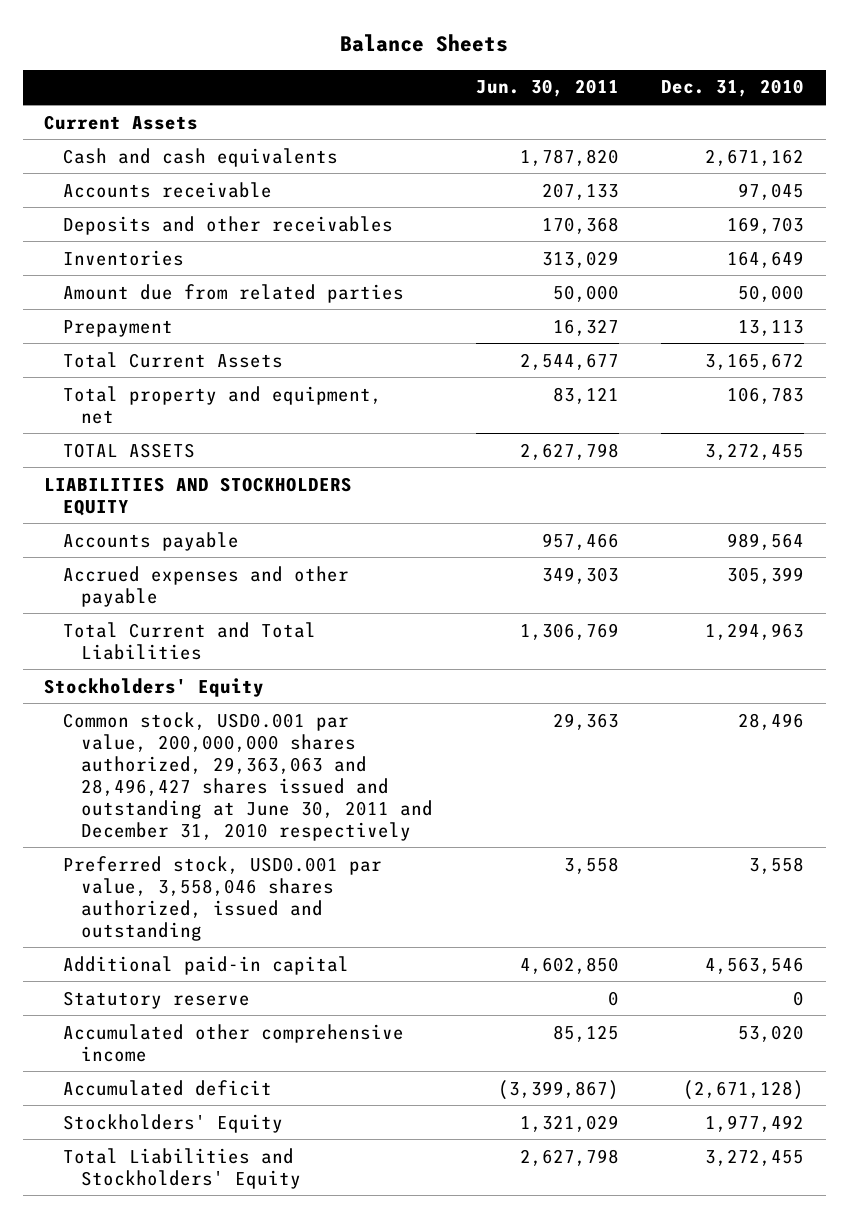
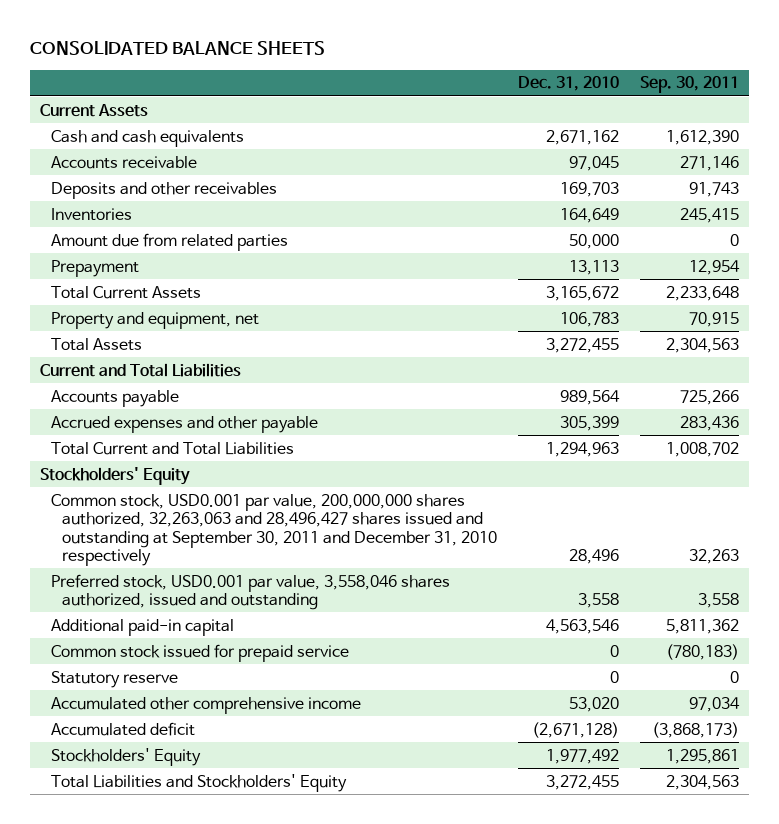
[340,34,509,53] Balance Sheets -> [29,41,325,56] CONSOLIDATED BALANCE SHEETS
[475,79,619,98] Jun. 30, 2011 -> none
none -> [639,76,739,94] Sep. 30, 2011
[43,476,352,516] LIABILITIES AND STOCKHOLDERS EQUITY -> none
[62,385,382,424] Total property and equipment, net -> [51,311,260,329] Property and equipment, net
[62,442,195,458] TOTAL ASSETS -> [51,337,143,351] Total Assets
none -> [40,362,242,377] Current and Total Liabilities
[62,711,434,841] Common stock, USD0.001 par value, 200,000,000 shares authorized, 29,363,063 and 28,496,427 shares issued and outstanding at June 30, 2011 and December 31, 2010 respectively -> [51,493,498,566] Common stock, USD0.001 par value, 200,000,000 shares authorized, 32,263,063 and 28,496,427 shares issued and outstanding at September 30, 2011 and December 31, 2010 respectively
none -> [51,643,350,662] Common stock issued for prepaid service

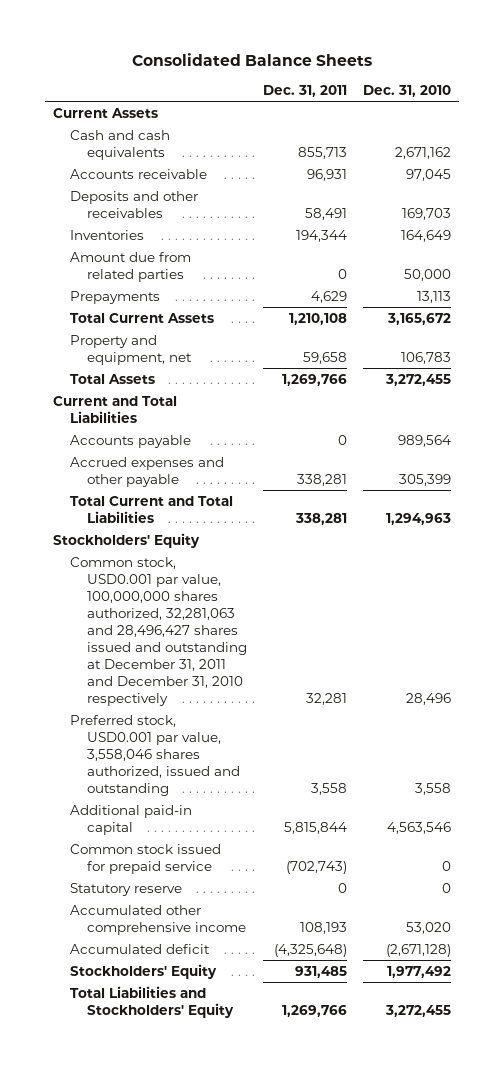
[29,41,325,56] CONSOLIDATED BALANCE SHEETS -> [132,52,373,66] Consolidated Balance Sheets
[639,76,739,94] Sep. 30, 2011 -> none
none -> [262,85,347,98] Dec. 31, 2011
[51,259,140,277] Prepayment -> [69,290,160,304] Prepayments
[51,493,498,566] Common stock, USD0.001 par value, 200,000,000 shares authorized, 32,263,063 and 28,496,427 shares issued and outstanding at September 30, 2011 and December 31, 2010 respectively -> [69,556,247,706] Common stock, USD0.001 par value, 100,000,000 shares authorized, 32,281,063 and 28,496,427 shares issued and outstanding at December 31, 2011 and December 31, 2010 respectively

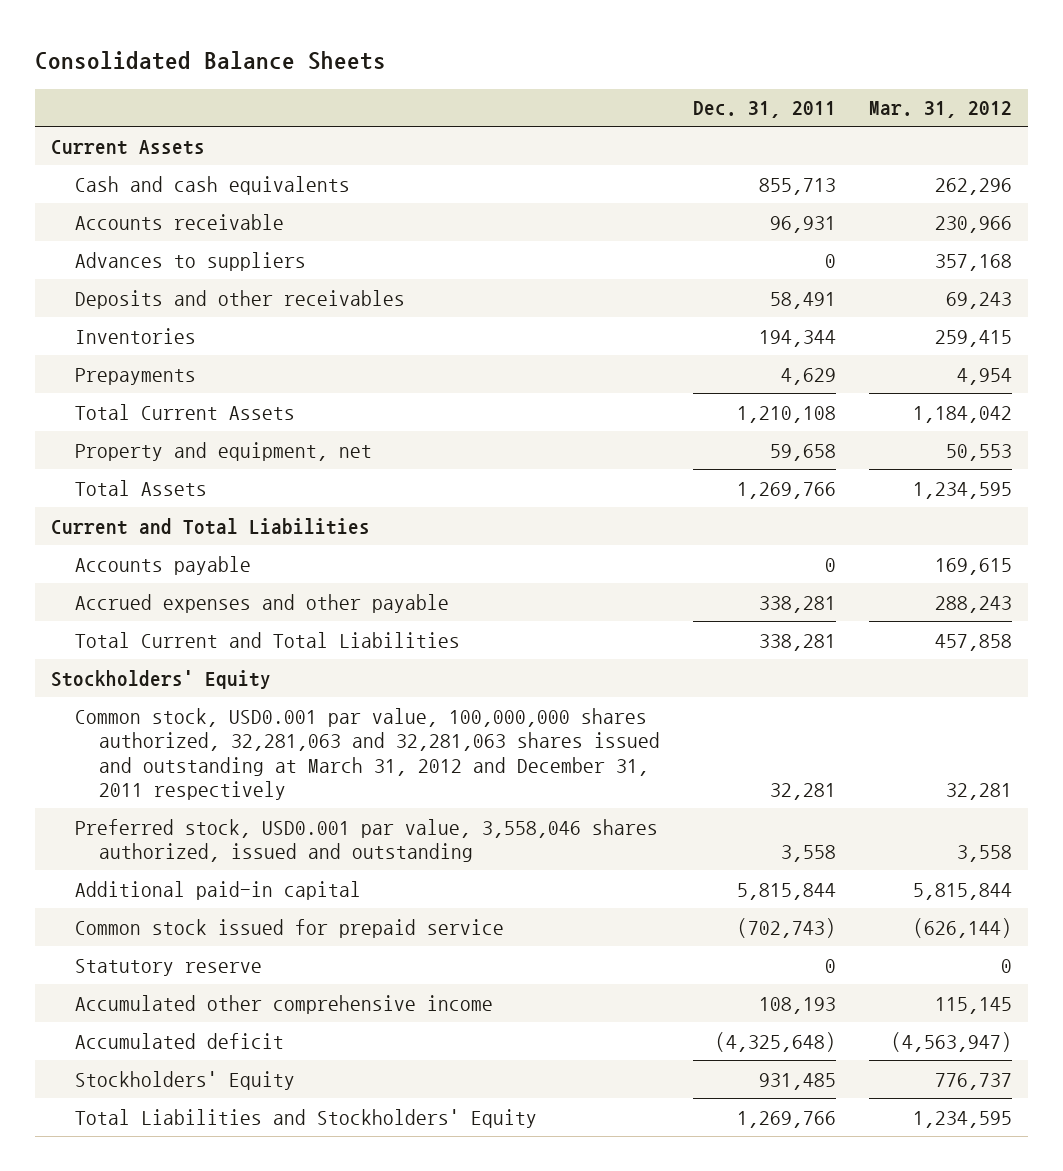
[363,85,452,98] Dec. 31, 2010 -> none
none -> [868,101,1012,119] Mar. 31, 2012
none -> [75,251,307,271] Advances to suppliers
[69,251,191,282] Amount due from related parties -> none
[69,556,247,706] Common stock, USD0.001 par value, 100,000,000 shares authorized, 32,281,063 and 28,496,427 shares issued and outstanding at December 31, 2011 and December 31, 2010 respectively -> [75,707,661,801] Common stock, USD0.001 par value, 100,000,000 shares authorized, 32,281,063 and 32,281,063 shares issued and outstanding at March 31, 2012 and December 31, 2011 respectively

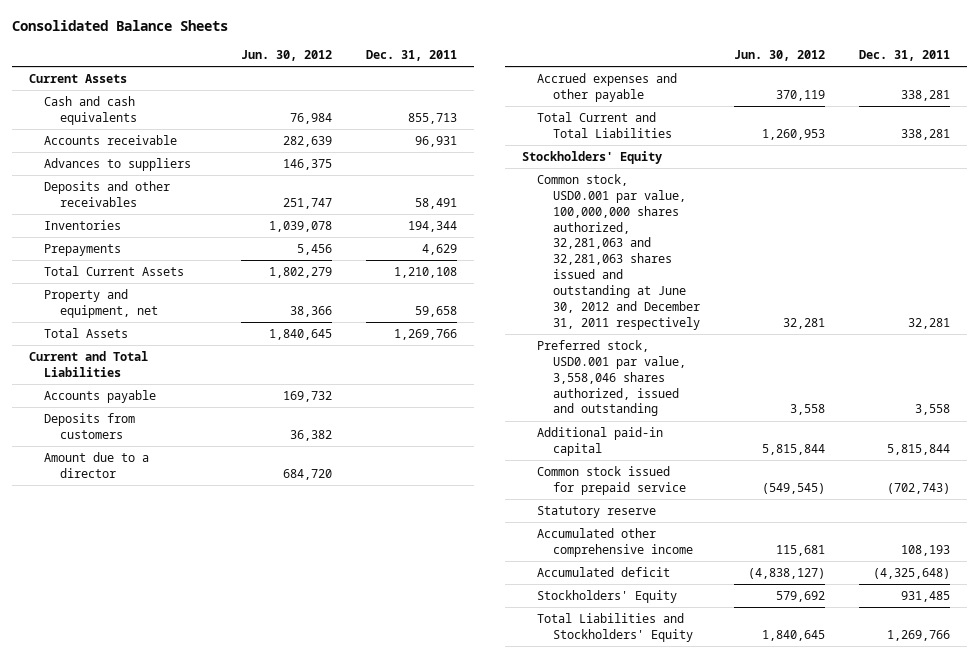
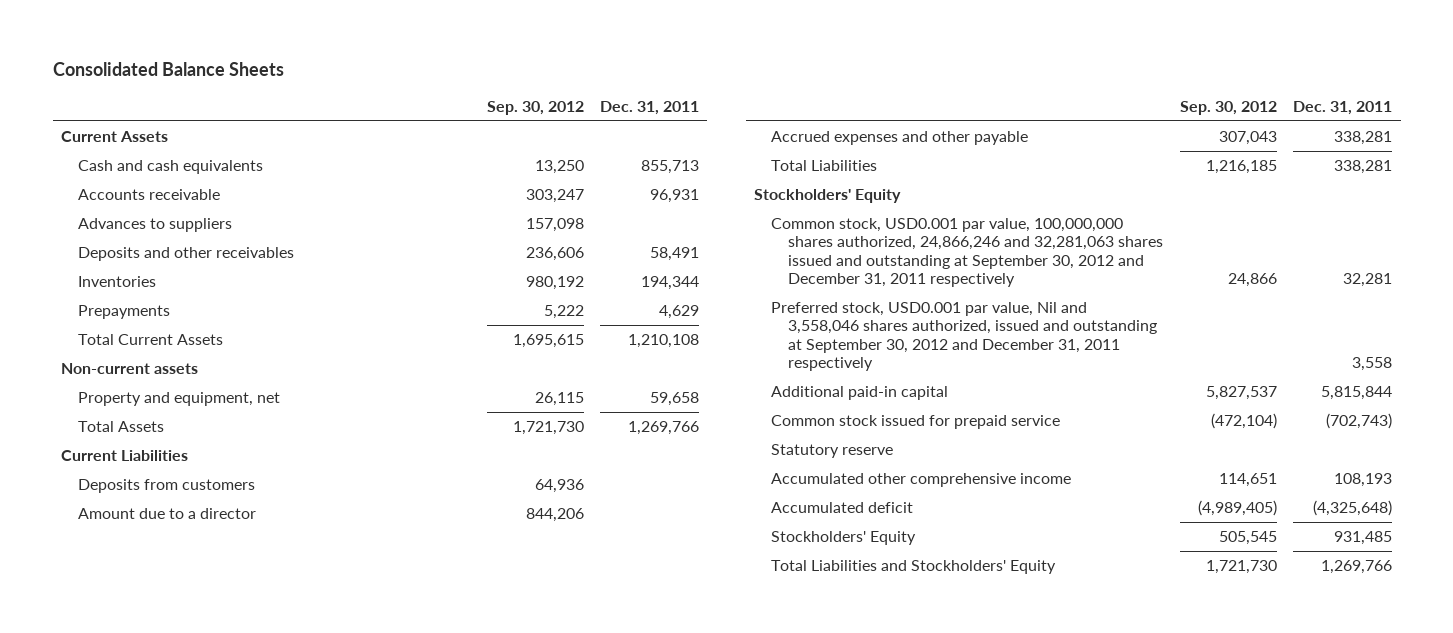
[240,49,332,61] Jun. 30, 2012 -> none
none -> [486,100,584,115] Sep. 30, 2012
none -> [60,363,198,375] Non-current assets
[44,390,157,404] Accounts payable -> none
[28,351,148,377] Current and Total Liabilities -> [60,450,188,462] Current Liabilities
[537,112,672,138] Total Current and Total Liabilities -> [771,160,878,172] Total Liabilities
[537,174,700,330] Common stock, USD0.001 par value, 100,000,000 shares authorized, 32,281,063 and 32,281,063 shares issued and outstanding at June 30, 2012 and December 31, 2011 respectively -> [771,218,1164,288] Common stock, USD0.001 par value, 100,000,000 shares authorized, 24,866,246 and 32,281,063 shares issued and outstanding at September 30, 2012 and December 31, 2011 respectively
[537,340,686,417] Preferred stock, USD0.001 par value, 3,558,046 shares authorized, issued and outstanding -> [771,302,1158,372] Preferred stock, USD0.001 par value, Nil and 3,558,046 shares authorized, issued and outstanding at September 30, 2012 and December 31, 2011 respectively

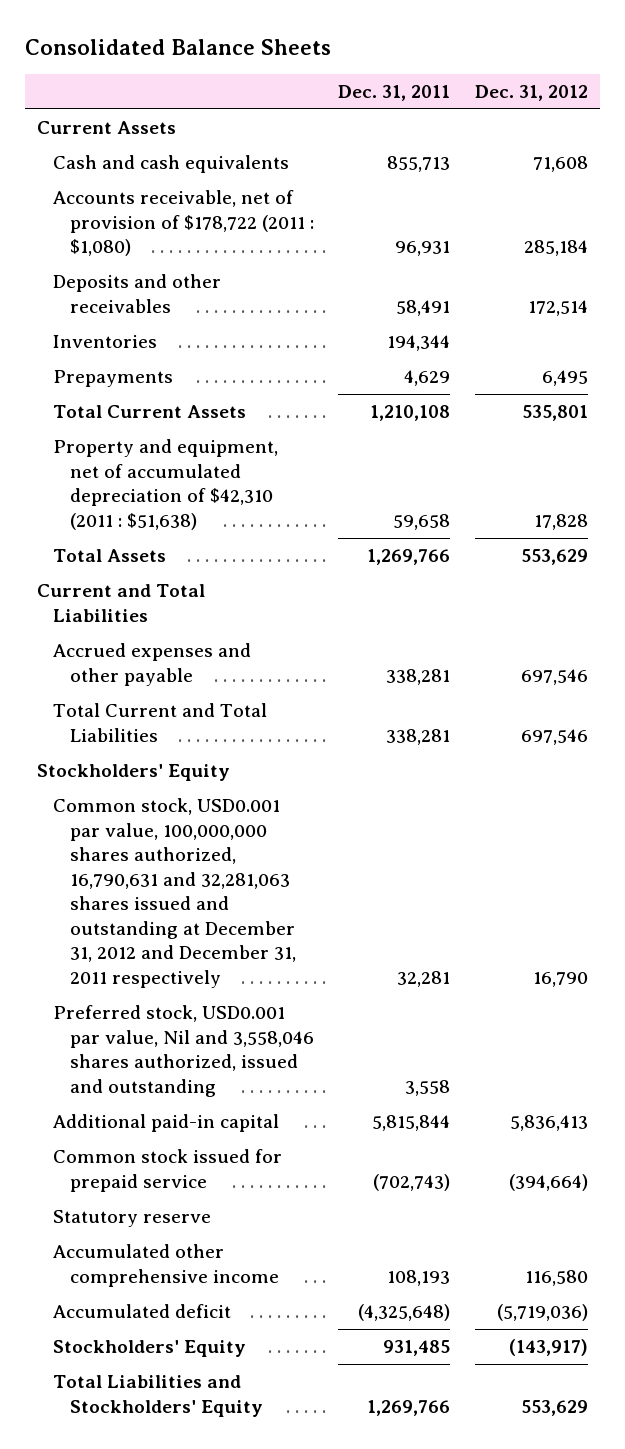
[486,100,584,115] Sep. 30, 2012 -> none
none -> [474,84,588,101] Dec. 31, 2012
[77,218,232,233] Advances to suppliers -> none
[77,189,220,201] Accounts receivable -> [53,190,314,257] Accounts receivable, net of provision of $178,722 (2011 : $1,080)
[60,363,198,375] Non-current assets -> none
[77,392,280,407] Property and equipment, net -> [53,439,279,530] Property and equipment, net of accumulated depreciation of $42,310 (2011 : $51,638)
[77,479,255,494] Deposits from customers -> none
[77,508,256,520] Amount due to a director -> none
[60,450,188,462] Current Liabilities -> [37,584,206,622] Current and Total Liabilities
[771,160,878,172] Total Liabilities -> [53,703,268,742] Total Current and Total Liabilities
[771,218,1164,288] Common stock, USD0.001 par value, 100,000,000 shares authorized, 24,866,246 and 32,281,063 shares issued and outstanding at September 30, 2012 and December 31, 2011 respectively -> [53,798,296,988] Common stock, USD0.001 par value, 100,000,000 shares authorized, 16,790,631 and 32,281,063 shares issued and outstanding at December 31, 2012 and December 31, 2011 respectively
[771,302,1158,372] Preferred stock, USD0.001 par value, Nil and 3,558,046 shares authorized, issued and outstanding at September 30, 2012 and December 31, 2011 respectively -> [53,1005,314,1097] Preferred stock, USD0.001 par value, Nil and 3,558,046 shares authorized, issued and outstanding

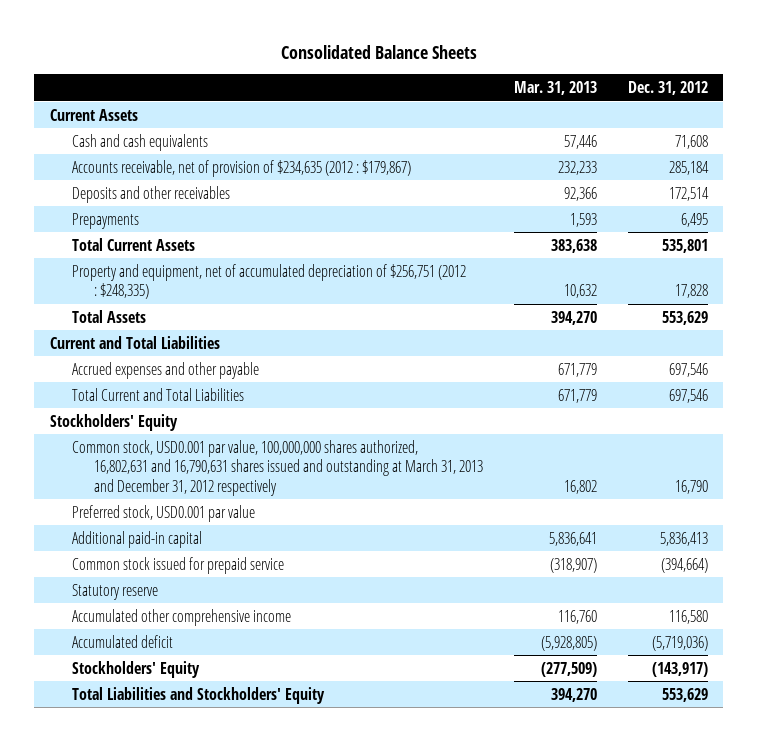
[338,84,451,101] Dec. 31, 2011 -> none
none -> [513,81,597,96] Mar. 31, 2013
[53,190,314,257] Accounts receivable, net of provision of $178,722 (2011 : $1,080) -> [71,159,411,177] Accounts receivable, net of provision of $234,635 (2012 : $179,867)
[53,335,158,349] Inventories -> none
[53,439,279,530] Property and equipment, net of accumulated depreciation of $42,310 (2011 : $51,638) -> [71,263,466,300] Property and equipment, net of accumulated depreciation of $256,751 (2012 : $248,335)
[53,798,296,988] Common stock, USD0.001 par value, 100,000,000 shares authorized, 16,790,631 and 32,281,063 shares issued and outstanding at December 31, 2012 and December 31, 2011 respectively -> [71,439,483,496] Common stock, USD0.001 par value, 100,000,000 shares authorized, 16,802,631 and 16,790,631 shares issued and outstanding at March 31, 2013 and December 31, 2012 respectively
[53,1005,314,1097] Preferred stock, USD0.001 par value, Nil and 3,558,046 shares authorized, issued and outstanding -> [71,504,255,522] Preferred stock, USD0.001 par value

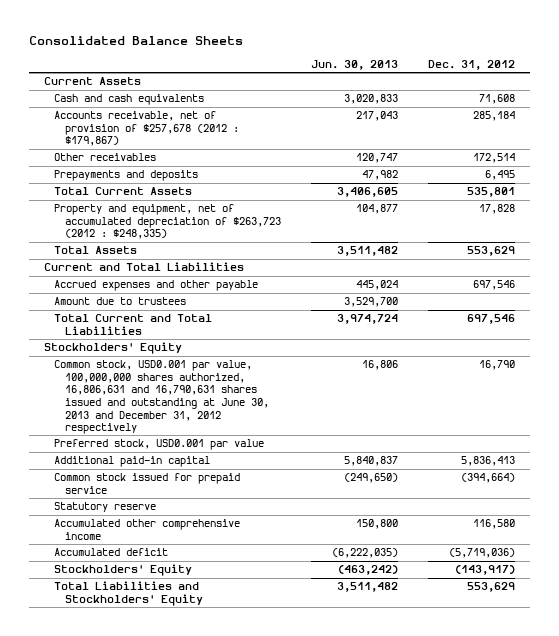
[513,81,597,96] Mar. 31, 2013 -> none
none -> [311,59,399,70] Jun. 30, 2013
[71,159,411,177] Accounts receivable, net of provision of $234,635 (2012 : $179,867) -> [54,111,240,147] Accounts receivable, net of provision of $257,678 (2012 : $179,867)
[71,185,230,203] Deposits and other receivables -> [54,153,157,162] Other receivables
[71,212,139,229] Prepayments -> [54,170,199,182] Prepayments and deposits
[71,263,466,300] Property and equipment, net of accumulated depreciation of $256,751 (2012 : $248,335) -> [54,204,282,240] Property and equipment, net of accumulated depreciation of $263,723 (2012 : $248,335)
none -> [54,297,187,306] Amount due to trustees
[71,439,483,496] Common stock, USD0.001 par value, 100,000,000 shares authorized, 16,802,631 and 16,790,631 shares issued and outstanding at March 31, 2013 and December 31, 2012 respectively -> [54,360,270,435] Common stock, USD0.001 par value, 100,000,000 shares authorized, 16,806,631 and 16,790,631 shares issued and outstanding at June 30, 2013 and December 31, 2012 respectively

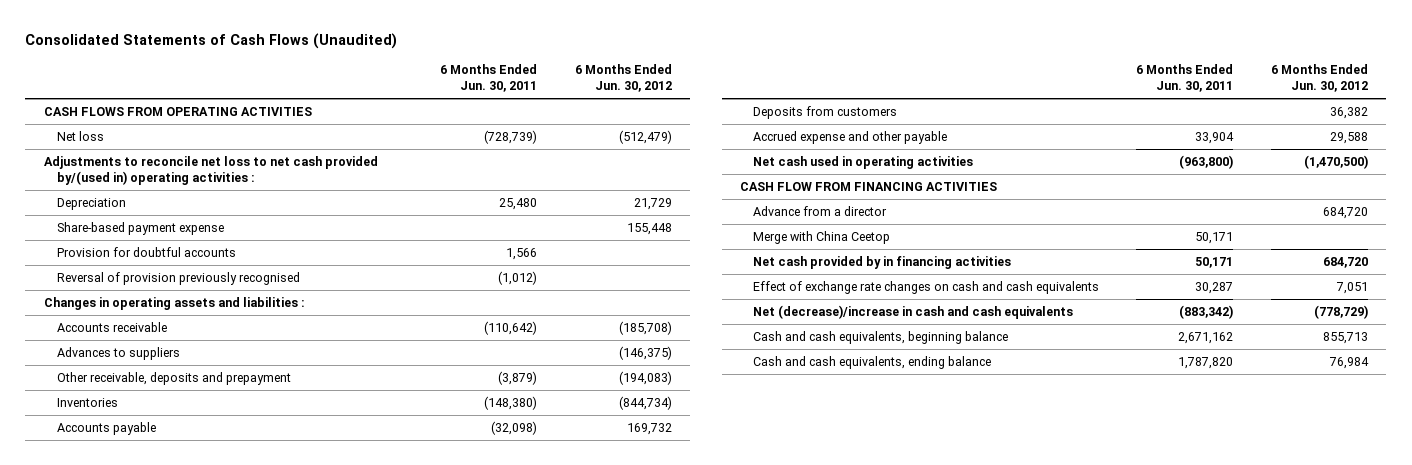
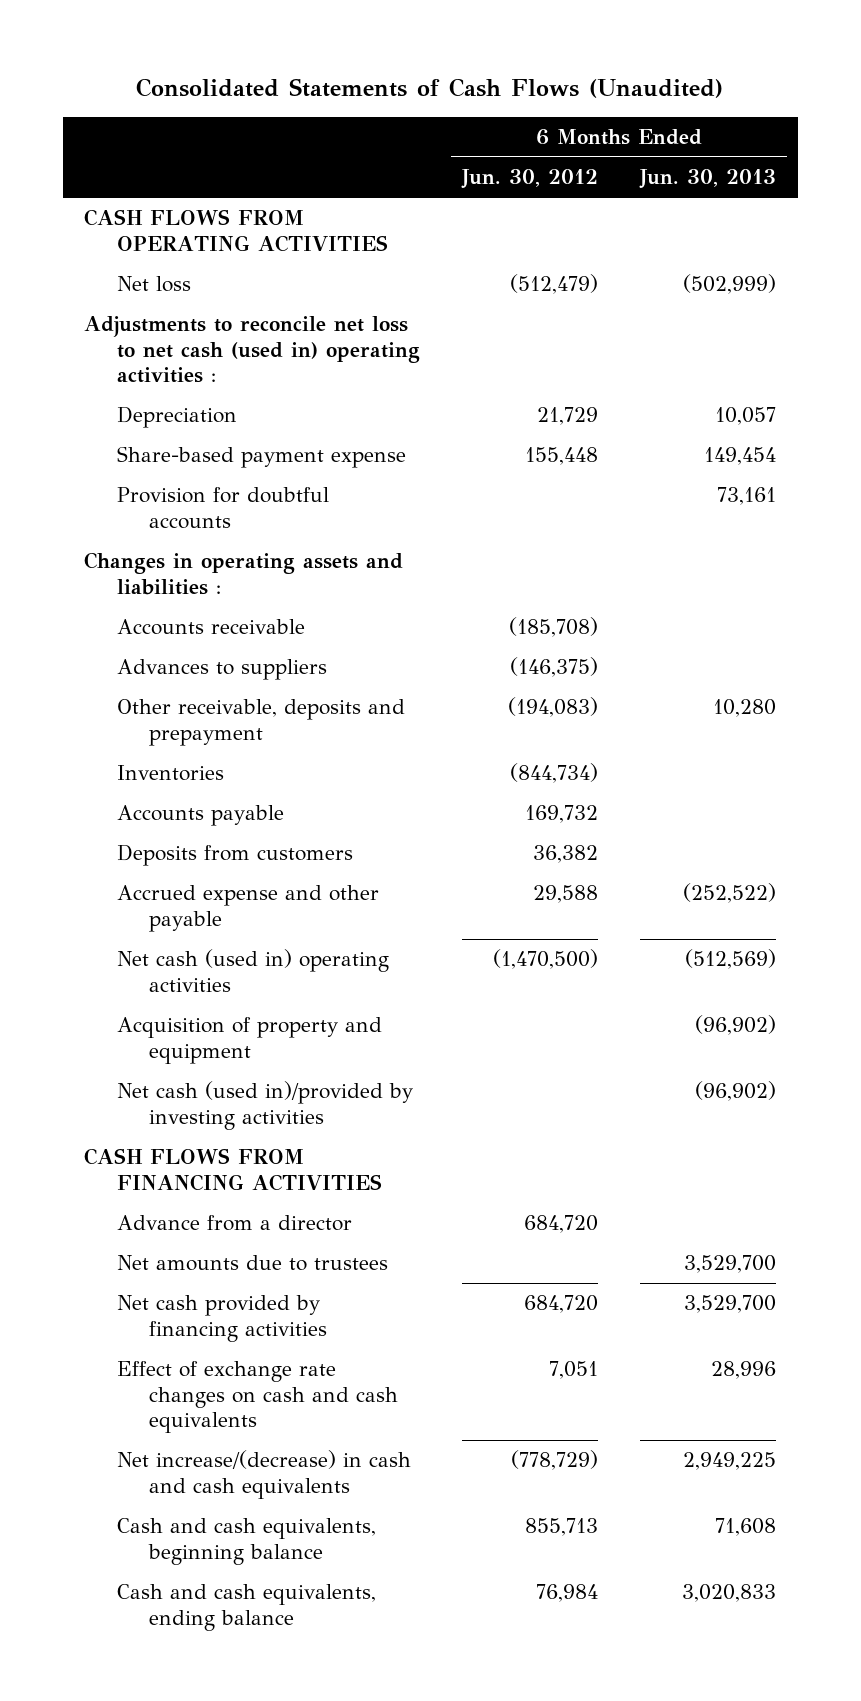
[440,64,538,93] 6 Months Ended Jun. 30, 2011 -> none
none -> [639,169,777,190] Jun. 30, 2013
[44,155,379,185] Adjustments to reconcile net loss to net cash provided by/(used in) operating activities : -> [84,316,420,384] Adjustments to reconcile net loss to net cash (used in) operating activities :
[56,271,300,285] Reversal of provision previously recognised -> none
[752,155,973,169] Net cash used in operating activities -> [116,949,389,992] Net cash (used in) operating activities
none -> [116,1017,382,1064] Acquisition of property and equipment
none -> [116,1081,413,1130] Net cash (used in)/provided by investing activities
[740,181,998,191] CASH FLOW FROM FINANCING ACTIVITIES -> [84,1148,382,1191] CASH FLOWS FROM FINANCING ACTIVITIES
[752,230,890,244] Merge with China Ceetop -> none
none -> [116,1255,388,1272] Net amounts due to trustees
[752,255,1011,269] Net cash provided by in financing activities -> [116,1295,327,1342] Net cash provided by financing activities
[752,304,1073,319] Net (decrease)/increase in cash and cash equivalents -> [116,1450,411,1499] Net increase/(decrease) in cash and cash equivalents

